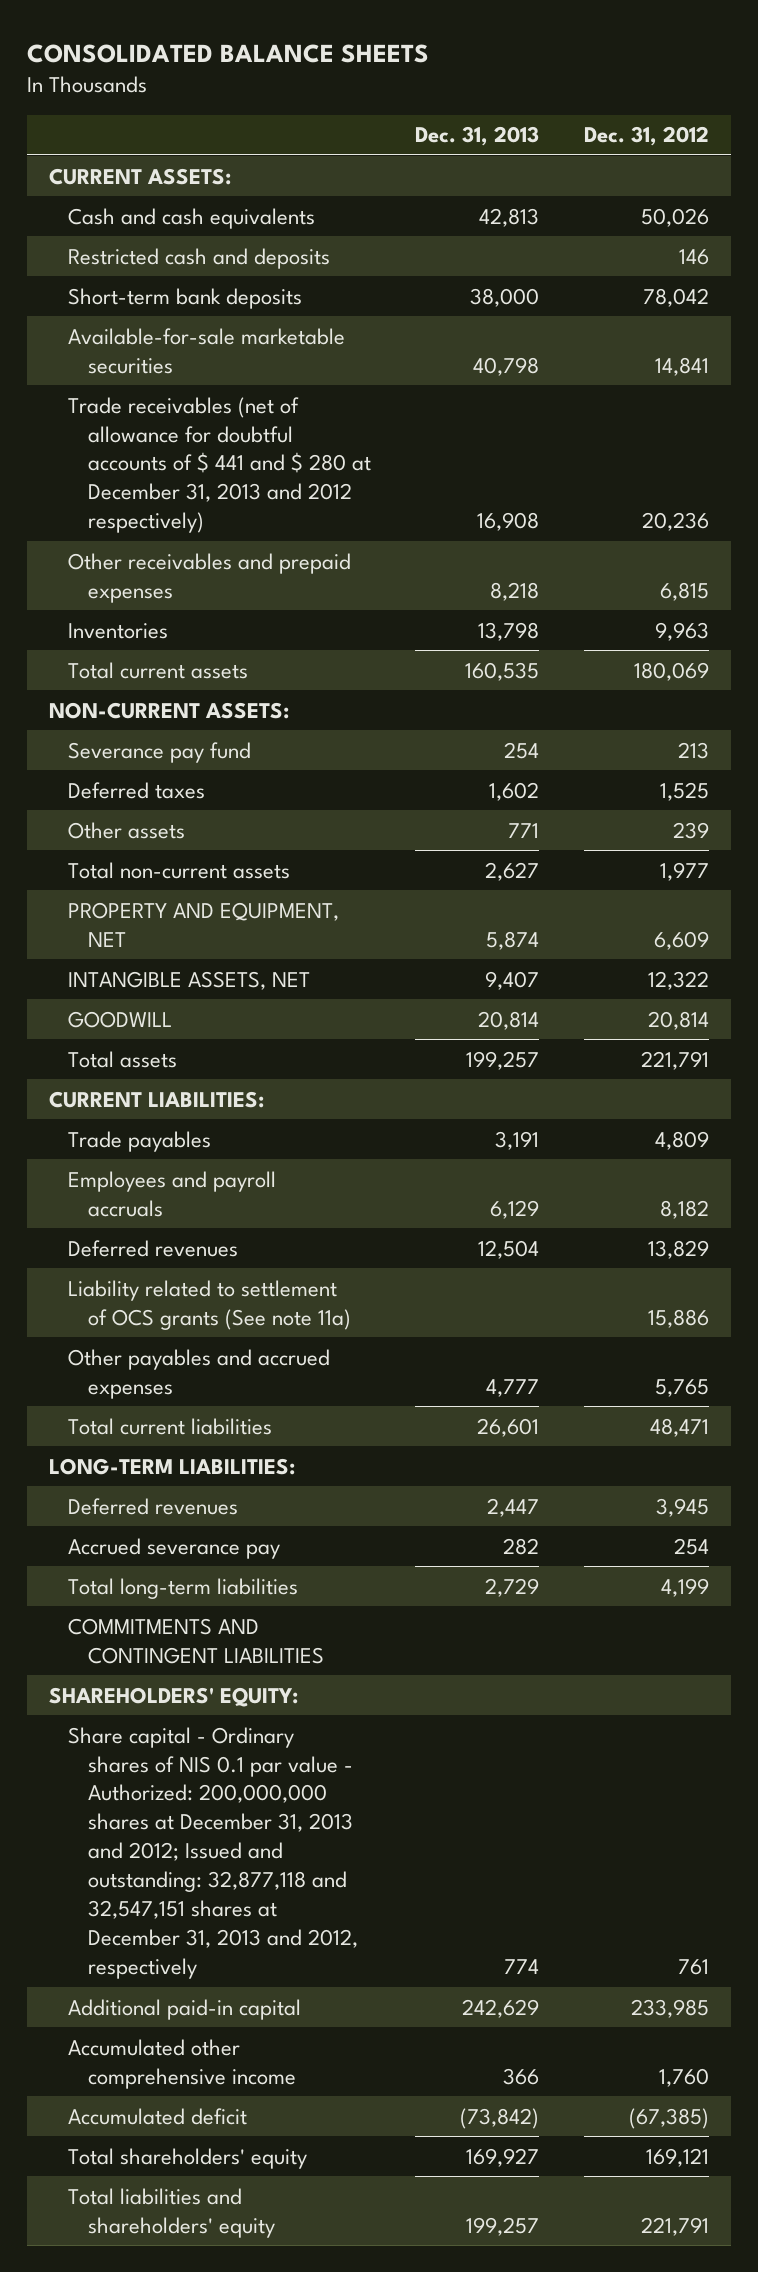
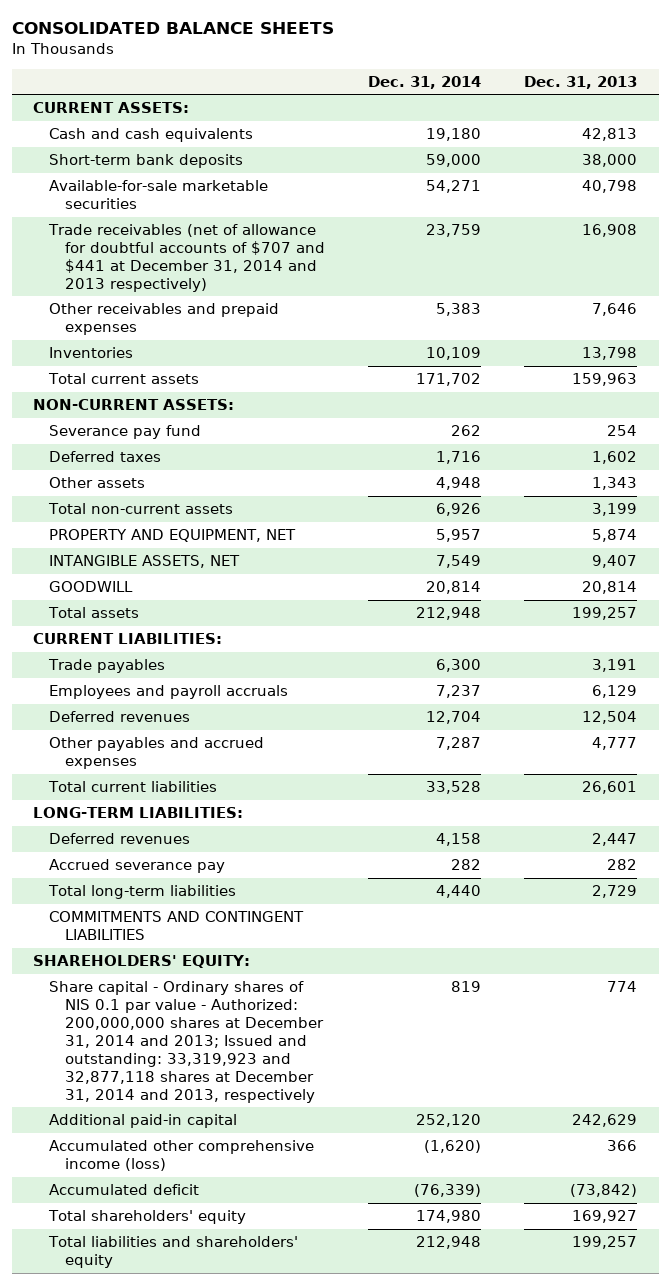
[584,126,710,147] Dec. 31, 2012 -> none
none -> [368,75,482,89] Dec. 31, 2014
[68,247,331,269] Restricted cash and deposits -> none
[68,396,371,534] Trade receivables (net of allowance for doubtful accounts of $ 441 and $ 280 at December 31, 2013 and 2012 respectively) -> [48,224,326,292] Trade receivables (net of allowance for doubtful accounts of $707 and $441 at December 31, 2014 and 2013 respectively)
[490,581,540,601] 8,218 -> [592,303,638,317] 7,646
[465,661,540,681] 160,535 -> [572,373,638,387] 159,963
[508,822,540,838] 771 -> [592,477,638,491] 1,343
[485,861,540,881] 2,627 -> [592,503,638,517] 3,199
[68,1279,351,1330] Liability related to settlement of OCS grants (See note 11a) -> none
[68,1726,358,1980] Share capital - Ordinary shares of NIS 0.1 par value - Authorized: 200,000,000 shares at December 31, 2013 and 2012; Issued and outstanding: 32,877,118 and 32,547,151 shares at December 31, 2013 and 2012, respectively -> [49,981,325,1103] Share capital - Ordinary shares of NIS 0.1 par value - Authorized: 200,000,000 shares at December 31, 2014 and 2013; Issued and outstanding: 33,319,923 and 32,877,118 shares at December 31, 2014 and 2013, respectively
[68,2038,296,2089] Accumulated other comprehensive income -> [49,1140,315,1172] Accumulated other comprehensive income (loss)

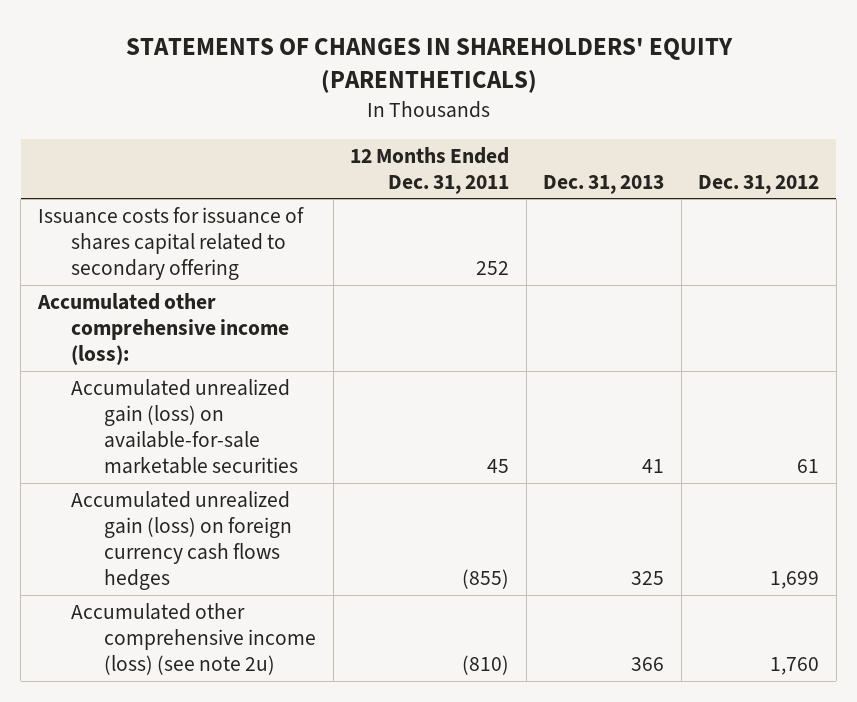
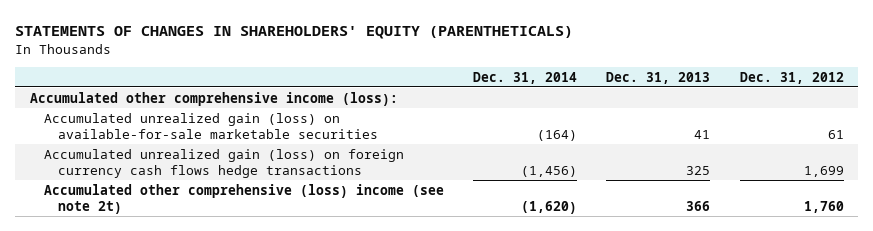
[350,146,510,194] 12 Months Ended Dec. 31, 2011 -> none
none -> [473,71,578,84] Dec. 31, 2014
[37,206,304,281] Issuance costs for issuance of shares capital related to secondary offering -> none
[71,490,293,591] Accumulated unrealized gain (loss) on foreign currency cash flows hedges -> [43,148,404,179] Accumulated unrealized gain (loss) on foreign currency cash flows hedge transactions
[71,602,317,676] Accumulated other comprehensive income (loss) (see note 2u) -> [43,183,444,215] Accumulated other comprehensive (loss) income (see note 2t)

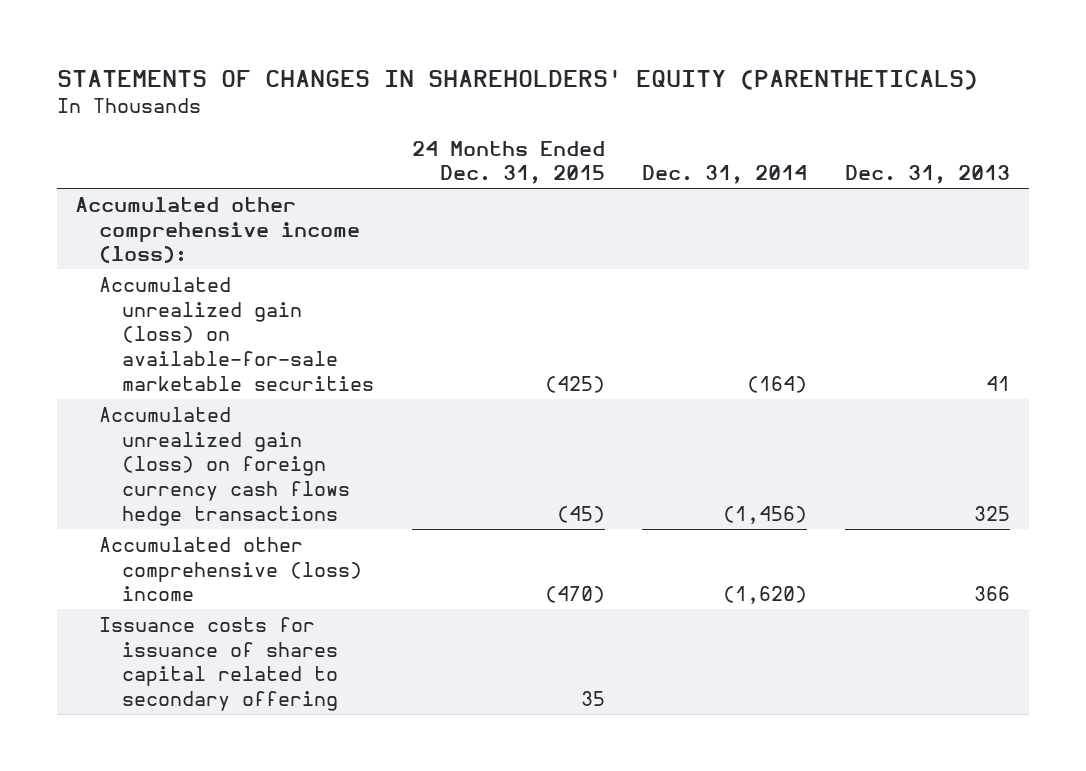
[739,71,844,84] Dec. 31, 2012 -> none
none -> [411,140,605,185] 24 Months Ended Dec. 31, 2015
[43,183,444,215] Accumulated other comprehensive (loss) income (see note 2t) -> [98,536,362,602] Accumulated other comprehensive (loss) income
none -> [98,616,338,712] Issuance costs for issuance of shares capital related to secondary offering

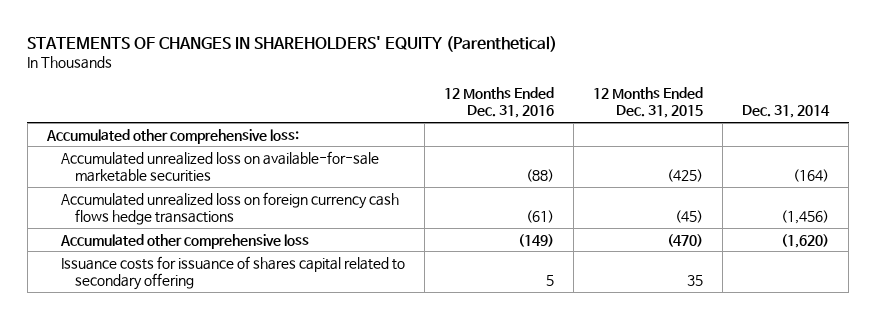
[56,68,978,90] STATEMENTS OF CHANGES IN SHAREHOLDERS' EQUITY (PARENTHETICALS) -> [27,35,558,52] STATEMENTS OF CHANGES IN SHAREHOLDERS' EQUITY (Parenthetical)
[411,140,605,185] 24 Months Ended Dec. 31, 2015 -> none
[845,165,1011,185] Dec. 31, 2013 -> none
none -> [444,86,555,119] 12 Months Ended Dec. 31, 2016
none -> [593,86,704,119] 12 Months Ended Dec. 31, 2015
[75,196,360,264] Accumulated other comprehensive income (loss): -> [45,128,299,144] Accumulated other comprehensive loss:
[98,276,374,391] Accumulated unrealized gain (loss) on available-for-sale marketable securities -> [60,150,379,183] Accumulated unrealized loss on available-for-sale marketable securities
[98,406,350,526] Accumulated unrealized gain (loss) on foreign currency cash flows hedge transactions -> [60,191,399,226] Accumulated unrealized loss on foreign currency cash flows hedge transactions
[98,536,362,602] Accumulated other comprehensive (loss) income -> [59,233,309,249] Accumulated other comprehensive loss

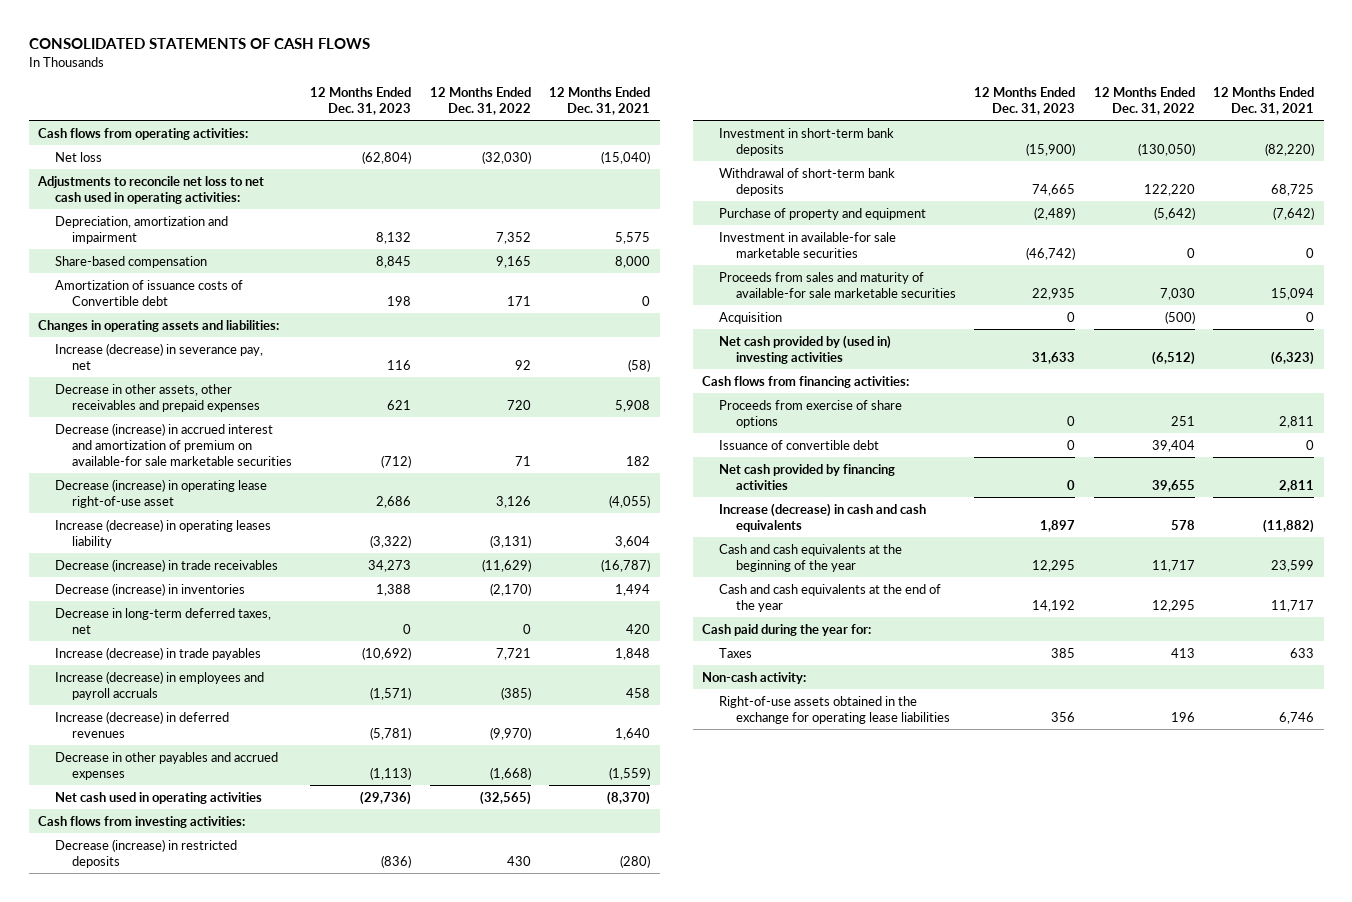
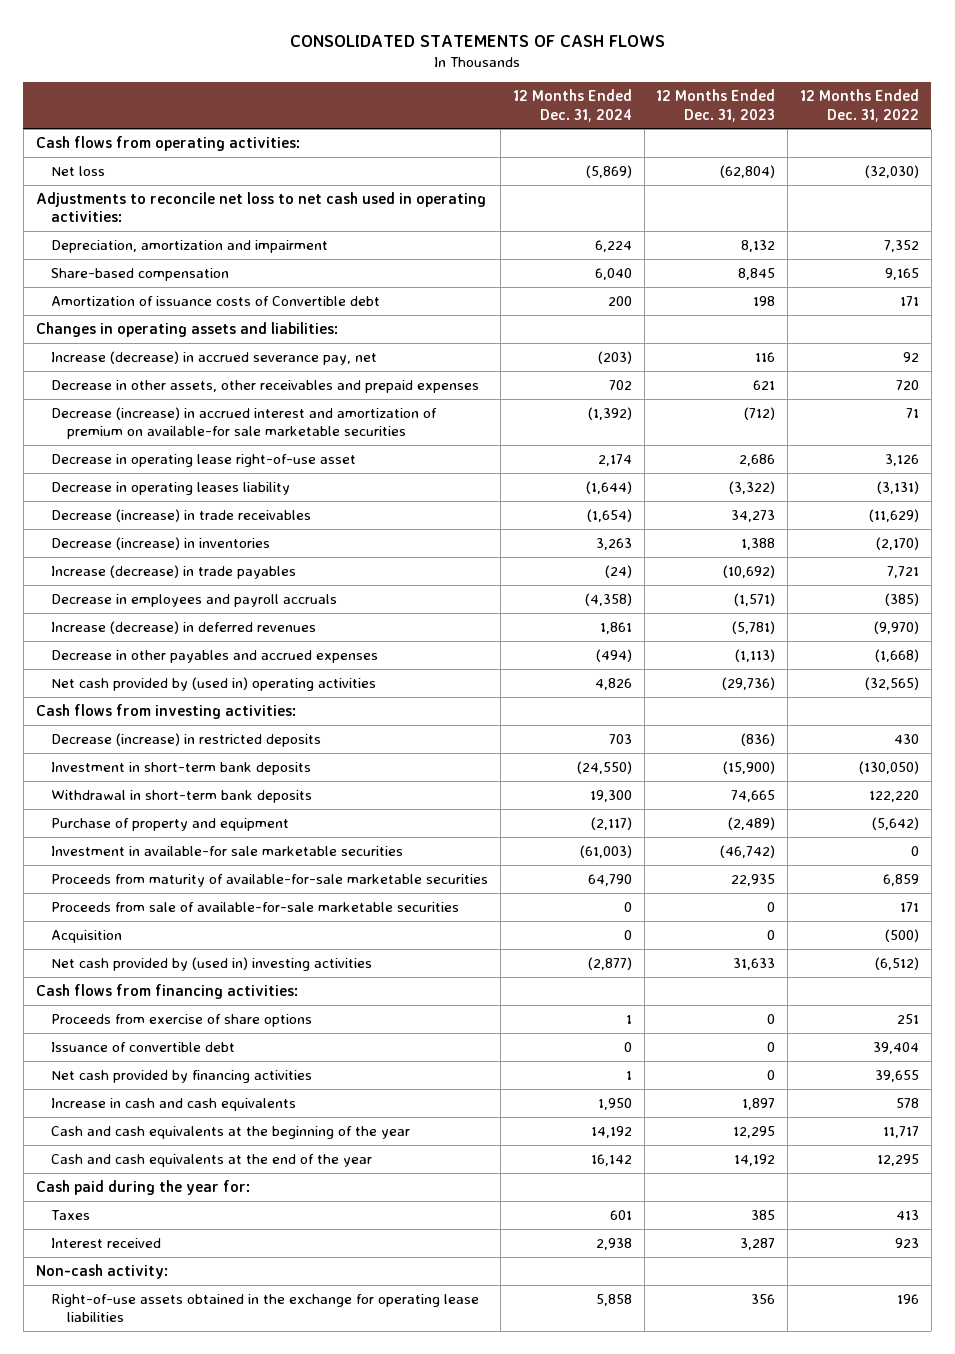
[549,87,651,116] 12 Months Ended Dec. 31, 2021 -> none
none -> [512,89,632,122] 12 Months Ended Dec. 31, 2024
[54,342,263,370] Increase (decrease) in severance pay, net -> [51,350,378,365] Increase (decrease) in accrued severance pay, net
[54,478,267,508] Decrease (increase) in operating lease right-of-use asset -> [51,453,357,467] Decrease in operating lease right-of-use asset
[54,518,271,548] Increase (decrease) in operating leases liability -> [51,481,291,495] Decrease in operating leases liability
[54,607,271,634] Decrease in long-term deferred taxes, net -> none
[54,670,264,700] Increase (decrease) in employees and payroll accruals -> [51,593,338,607] Decrease in employees and payroll accruals
[54,791,262,804] Net cash used in operating activities -> [51,676,377,691] Net cash provided by (used in) operating activities
[718,167,895,196] Withdrawal of short-term bank deposits -> [51,789,313,803] Withdrawal in short-term bank deposits
[718,271,956,298] Proceeds from sales and maturity of available-for sale marketable securities -> [51,873,489,887] Proceeds from maturity of available-for-sale marketable securities
[1159,287,1195,300] 7,030 -> [882,873,919,886] 6,859
none -> [51,901,460,912] Proceeds from sale of available-for-sale marketable securities
[718,502,926,532] Increase (decrease) in cash and cash equivalents -> [51,1097,297,1111] Increase in cash and cash equivalents
none -> [51,1237,162,1248] Interest received

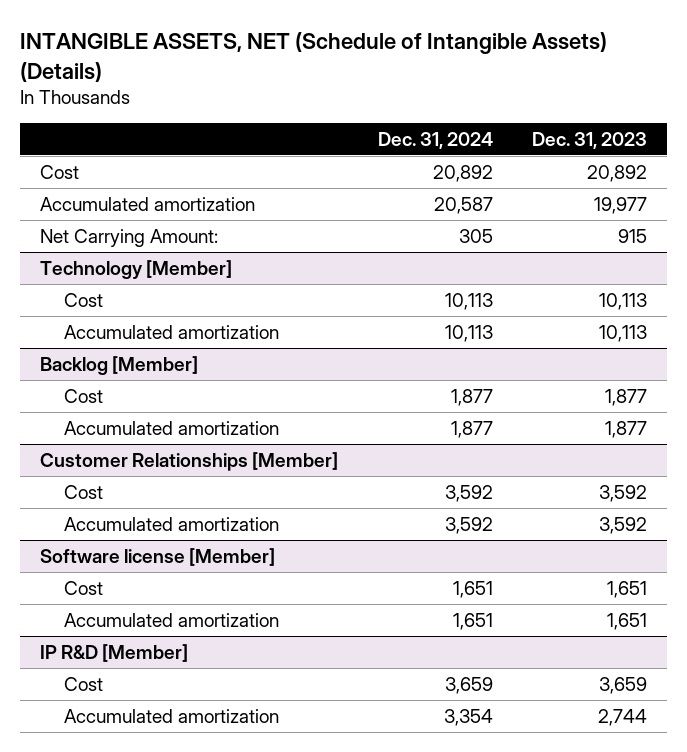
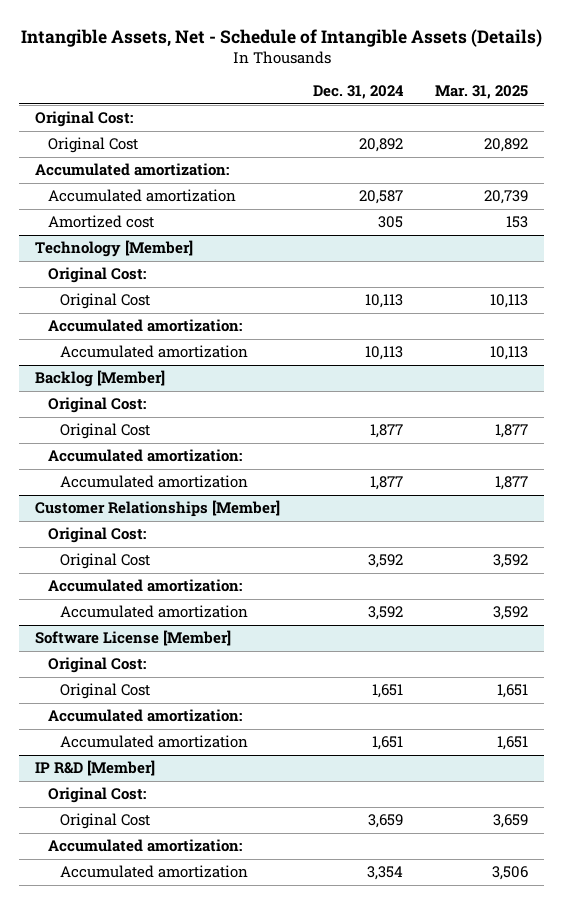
[19,32,607,82] INTANGIBLE ASSETS, NET (Schedule of Intangible Assets) (Details) -> [20,28,542,47] Intangible Assets, Net - Schedule of Intangible Assets (Details)
[532,131,648,149] Dec. 31, 2023 -> none
none -> [434,85,528,100] Mar. 31, 2025
none -> [35,111,134,128] Original Cost:
[39,164,79,179] Cost -> [47,137,138,154] Original Cost
none -> [35,163,230,177] Accumulated amortization:
[39,228,218,247] Net Carrying Amount: -> [47,215,154,229] Amortized cost
none -> [47,267,146,284] Original Cost:
[64,292,104,307] Cost -> [59,293,150,310] Original Cost
none -> [47,319,242,333] Accumulated amortization:
none -> [47,397,146,414] Original Cost:
[64,388,104,403] Cost -> [59,423,150,440] Original Cost
none -> [47,449,242,463] Accumulated amortization:
none -> [47,527,146,544] Original Cost:
[64,484,104,499] Cost -> [59,553,150,570] Original Cost
none -> [47,579,242,593] Accumulated amortization:
[39,547,275,566] Software license [Member] -> [35,630,232,647] Software License [Member]
none -> [47,657,146,674] Original Cost:
[64,580,104,595] Cost -> [59,683,150,700] Original Cost
none -> [47,709,242,723] Accumulated amortization:
none -> [47,787,146,804] Original Cost:
[64,676,104,691] Cost -> [59,813,150,830] Original Cost
none -> [47,839,242,853] Accumulated amortization:

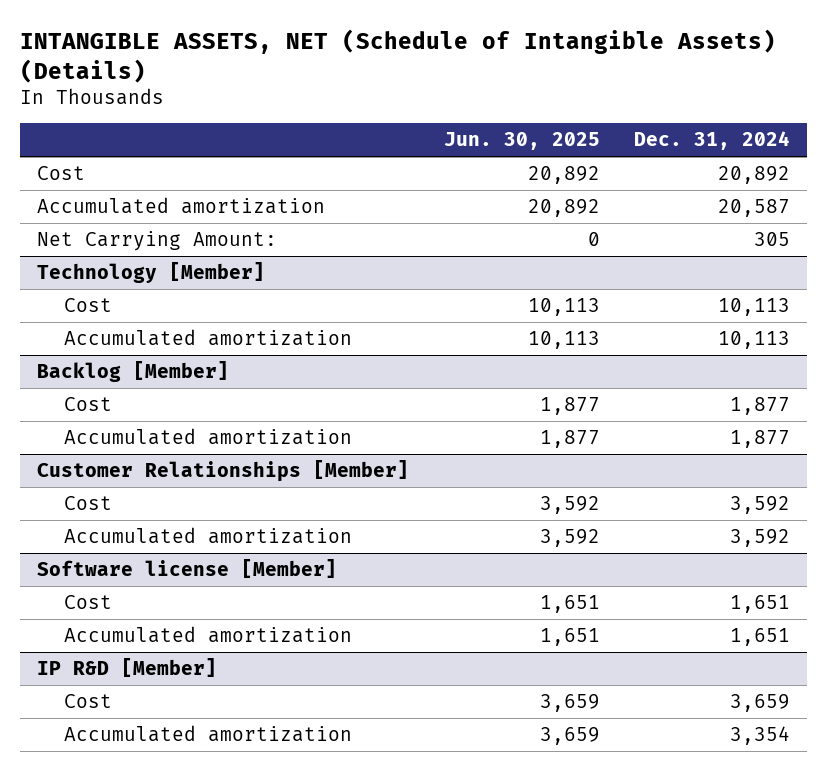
[20,28,542,47] Intangible Assets, Net - Schedule of Intangible Assets (Details) -> [19,29,776,83] INTANGIBLE ASSETS, NET (Schedule of Intangible Assets) (Details)
[434,85,528,100] Mar. 31, 2025 -> none
none -> [443,132,600,151] Jun. 30, 2025
[35,111,134,128] Original Cost: -> none
[35,163,230,177] Accumulated amortization: -> none
[47,137,138,154] Original Cost -> [37,166,86,181] Cost
[47,215,154,229] Amortized cost -> [37,231,278,252] Net Carrying Amount:
[47,267,146,284] Original Cost: -> none
[47,319,242,333] Accumulated amortization: -> none
[59,293,150,310] Original Cost -> [63,298,112,313] Cost
[47,397,146,414] Original Cost: -> none
[47,449,242,463] Accumulated amortization: -> none
[59,423,150,440] Original Cost -> [63,397,112,412] Cost
[47,527,146,544] Original Cost: -> none
[47,579,242,593] Accumulated amortization: -> none
[59,553,150,570] Original Cost -> [63,496,112,511] Cost
[47,657,146,674] Original Cost: -> none
[47,709,242,723] Accumulated amortization: -> none
[35,630,232,647] Software License [Member] -> [37,559,338,579] Software license [Member]
[59,683,150,700] Original Cost -> [63,595,112,610] Cost
[47,787,146,804] Original Cost: -> none
[47,839,242,853] Accumulated amortization: -> none
[59,813,150,830] Original Cost -> [63,694,112,709] Cost

